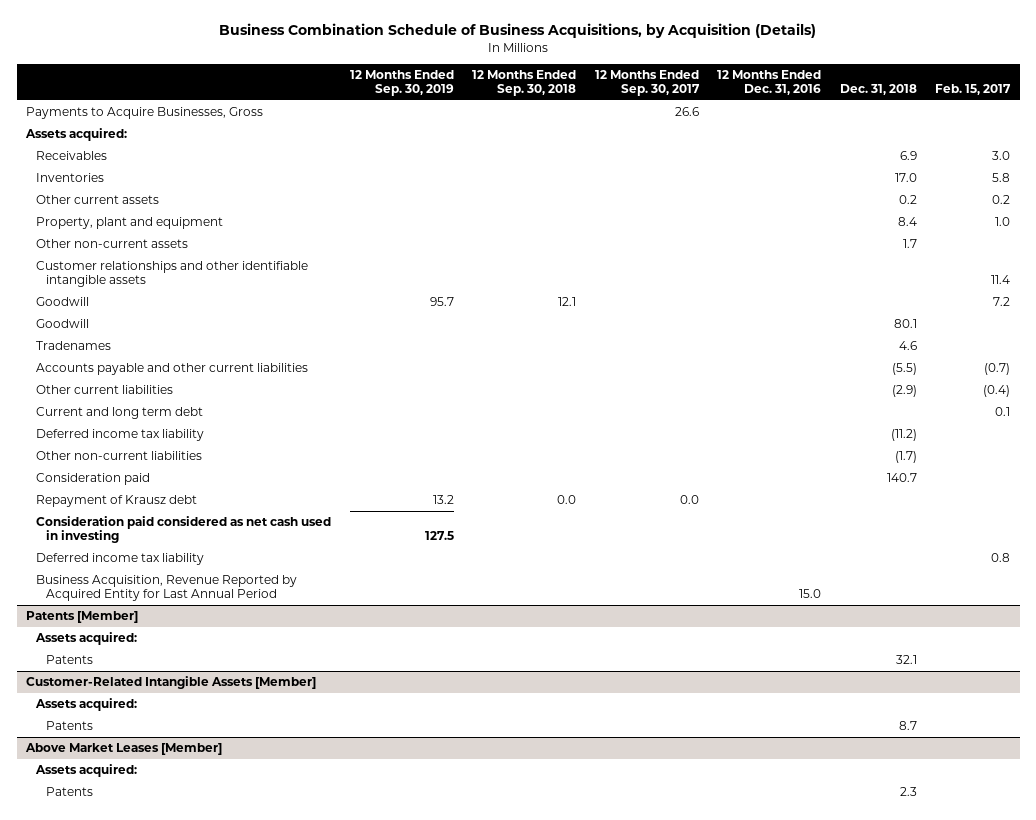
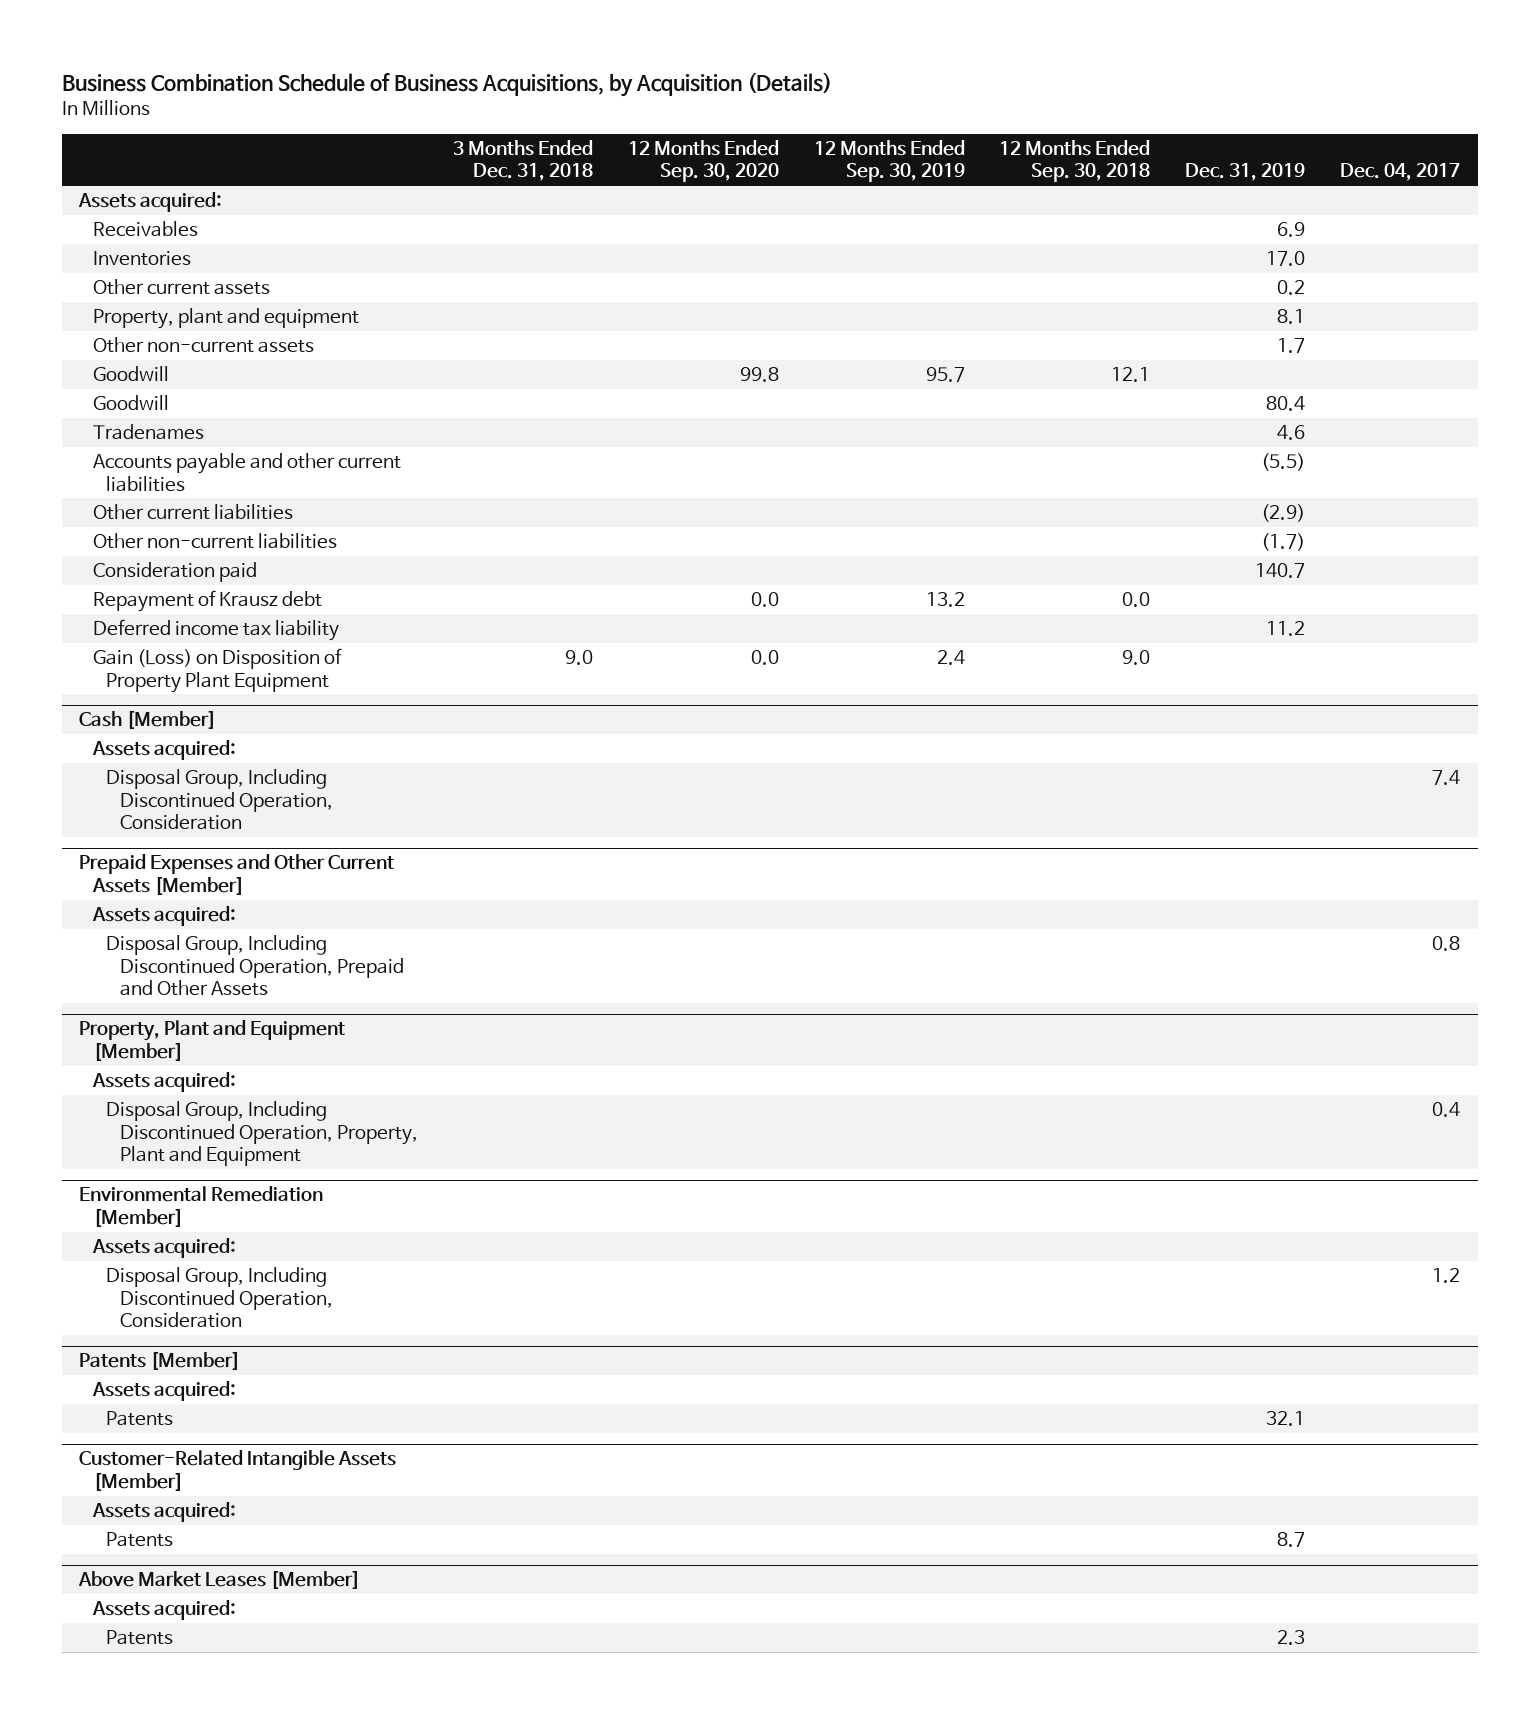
[594,70,700,97] 12 Months Ended Sep. 30, 2017 -> none
[717,70,822,96] 12 Months Ended Dec. 31, 2016 -> none
[839,84,917,96] Dec. 31, 2018 -> none
[935,84,1012,96] Feb. 15, 2017 -> none
none -> [452,139,593,182] 3 Months Ended Dec. 31, 2018
none -> [627,139,779,183] 12 Months Ended Sep. 30, 2020
none -> [1185,163,1306,182] Dec. 31, 2019
none -> [1340,163,1461,182] Dec. 04, 2017
[25,107,263,120] Payments to Acquire Businesses, Gross -> none
[35,261,308,288] Customer relationships and other identifiable intangible assets -> none
[35,407,203,420] Current and long term debt -> none
[35,429,204,442] Deferred income tax liability -> none
[35,516,331,544] Consideration paid considered as net cash used in investing -> none
[35,575,297,602] Business Acquisition, Revenue Reported by Acquired Entity for Last Annual Period -> none
none -> [92,648,342,693] Gain (Loss) on Disposition of Property Plant Equipment
none -> [79,710,217,730] Cash [Member]
none -> [91,740,236,761] Assets acquired:
none -> [106,769,333,831] Disposal Group, Including Discontinued Operation, Consideration
none -> [79,854,395,895] Prepaid Expenses and Other Current Assets [Member]
none -> [91,906,236,927] Assets acquired:
none -> [106,935,404,997] Disposal Group, Including Discontinued Operation, Prepaid and Other Assets
none -> [79,1020,346,1061] Property, Plant and Equipment [Member]
none -> [91,1072,236,1093] Assets acquired:
none -> [106,1101,418,1167] Disposal Group, Including Discontinued Operation, Property, Plant and Equipment
none -> [79,1186,324,1227] Environmental Remediation [Member]
none -> [91,1238,236,1259] Assets acquired:
none -> [106,1267,333,1329] Disposal Group, Including Discontinued Operation, Consideration

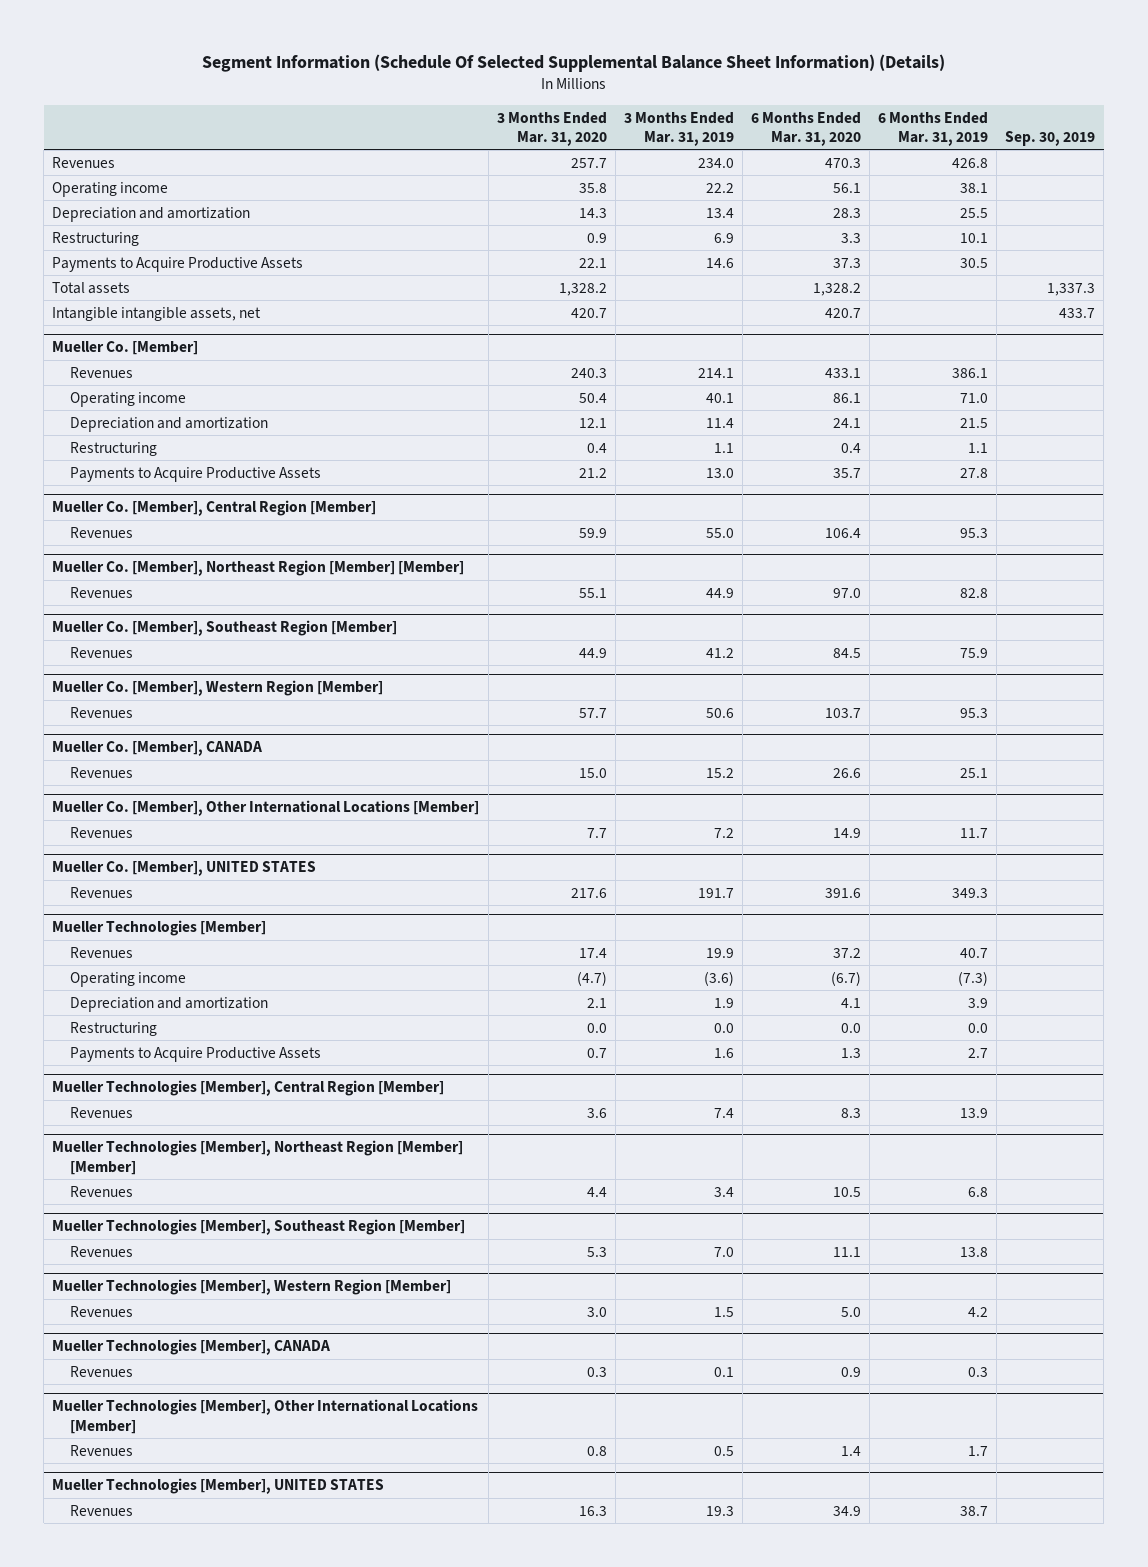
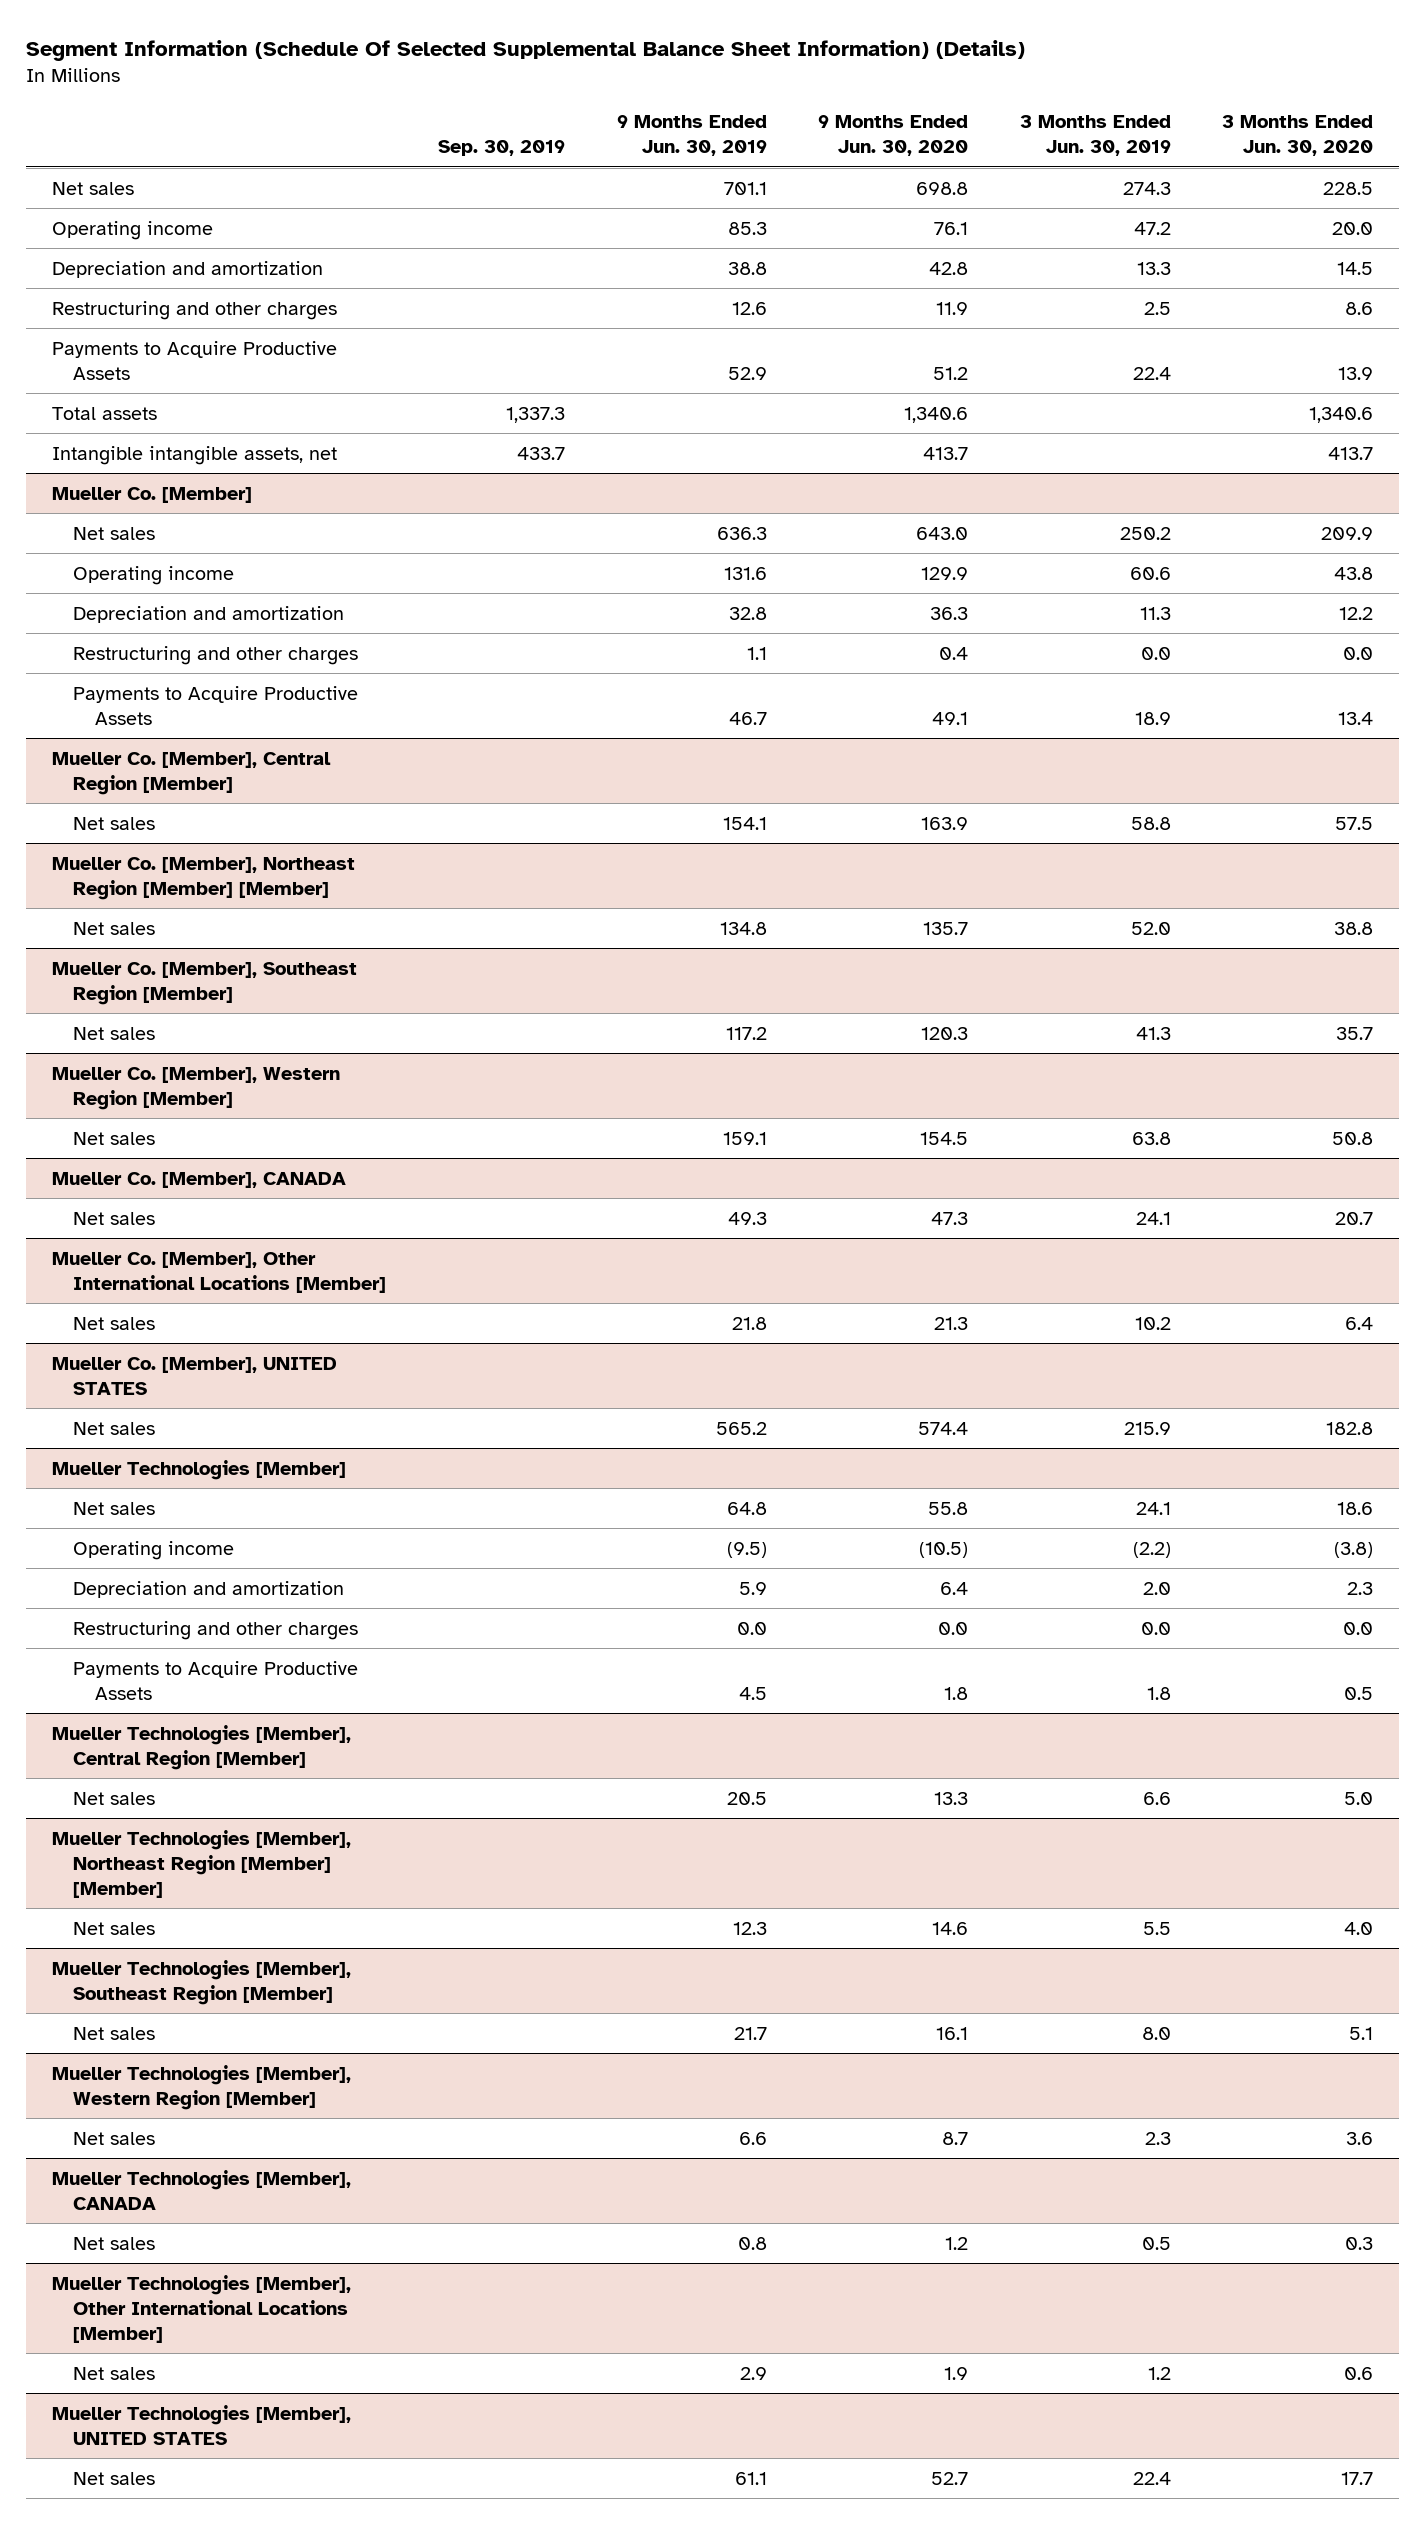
[496,111,607,147] 3 Months Ended Mar. 31, 2020 -> none
[623,111,734,147] 3 Months Ended Mar. 31, 2019 -> none
[751,111,862,147] 6 Months Ended Mar. 31, 2020 -> none
[878,111,989,147] 6 Months Ended Mar. 31, 2019 -> none
none -> [616,115,767,157] 9 Months Ended Jun. 30, 2019
none -> [818,115,969,157] 9 Months Ended Jun. 30, 2020
none -> [1019,115,1171,157] 3 Months Ended Jun. 30, 2019
none -> [1222,115,1374,157] 3 Months Ended Jun. 30, 2020
[52,156,116,168] Revenues -> [52,181,135,195] Net sales
[52,231,140,246] Restructuring -> [52,300,338,320] Restructuring and other charges
[70,366,134,378] Revenues -> [73,526,156,540] Net sales
[70,441,158,456] Restructuring -> [73,645,359,665] Restructuring and other charges
[70,526,134,538] Revenues -> [73,816,156,830] Net sales
[70,586,134,598] Revenues -> [73,921,156,935] Net sales
[70,646,134,658] Revenues -> [73,1026,156,1040] Net sales
[70,706,134,718] Revenues -> [73,1131,156,1145] Net sales
[70,766,134,778] Revenues -> [73,1211,156,1225] Net sales
[70,826,134,838] Revenues -> [73,1316,156,1330] Net sales
[70,886,134,898] Revenues -> [73,1421,156,1435] Net sales
[70,946,134,958] Revenues -> [73,1501,156,1515] Net sales
[70,1021,158,1036] Restructuring -> [73,1620,359,1640] Restructuring and other charges
[70,1106,134,1118] Revenues -> [73,1791,156,1805] Net sales
[70,1185,134,1197] Revenues -> [73,1921,156,1935] Net sales
[70,1245,134,1257] Revenues -> [73,2026,156,2040] Net sales
[70,1305,134,1317] Revenues -> [73,2131,156,2145] Net sales
[70,1365,134,1377] Revenues -> [73,2236,156,2250] Net sales
[70,1444,134,1456] Revenues -> [73,2366,156,2380] Net sales
[70,1504,134,1516] Revenues -> [73,2471,156,2485] Net sales

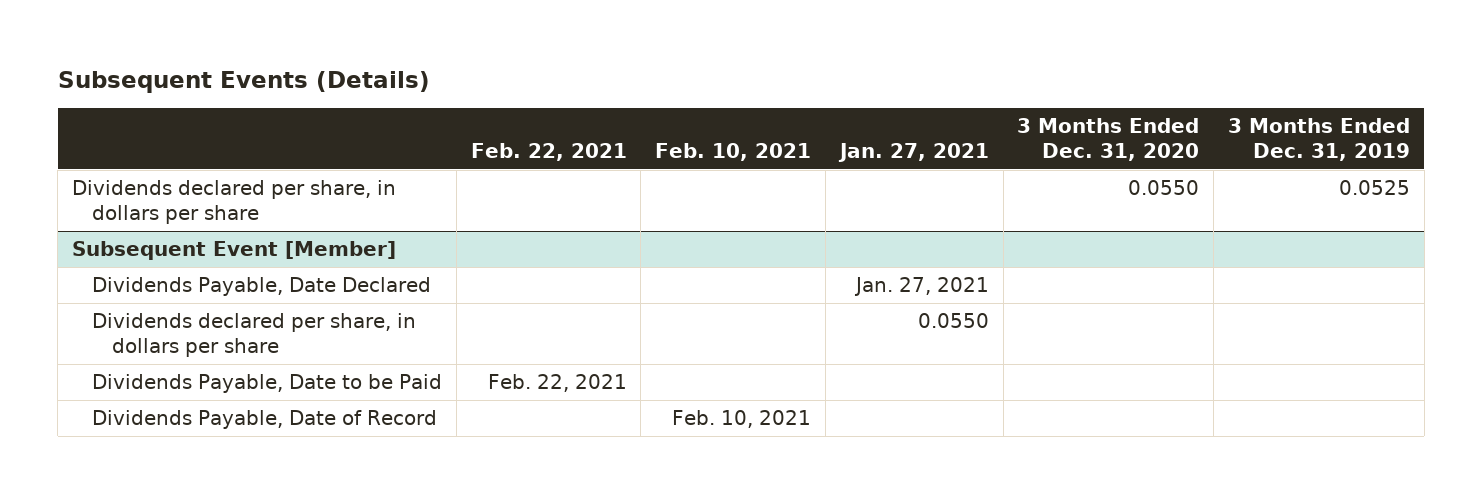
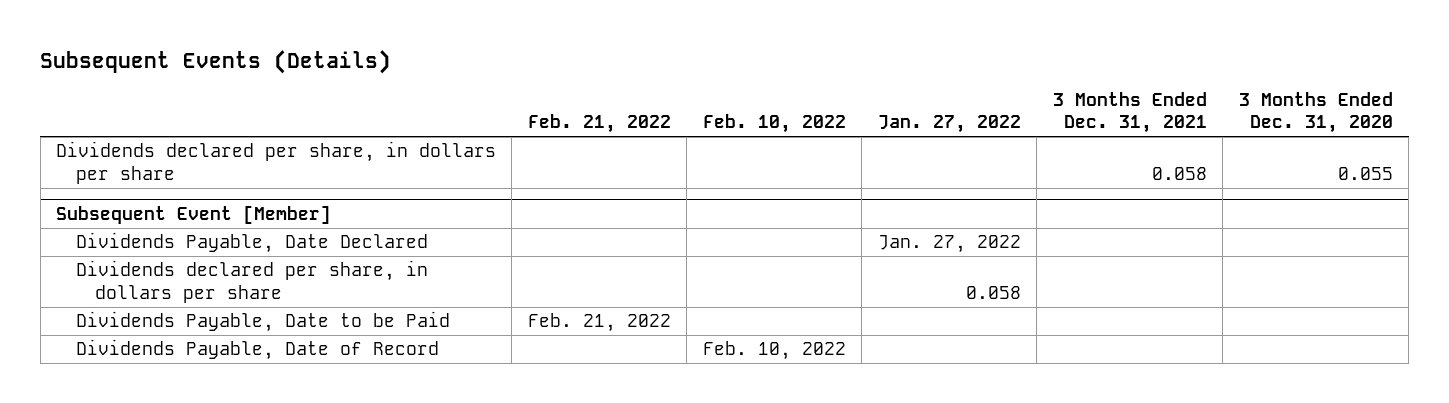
[470,143,627,162] Feb. 22, 2021 -> none
[655,143,812,162] Feb. 10, 2021 -> none
[837,143,989,163] Jan. 27, 2021 -> none
[1227,118,1410,162] 3 Months Ended Dec. 31, 2019 -> none
none -> [527,114,671,134] Feb. 21, 2022
none -> [702,114,846,134] Feb. 10, 2022
none -> [877,115,1021,134] Jan. 27, 2022
none -> [1052,91,1207,134] 3 Months Ended Dec. 31, 2021
[1128,180,1200,196] 0.0550 -> [1337,167,1393,181] 0.055

